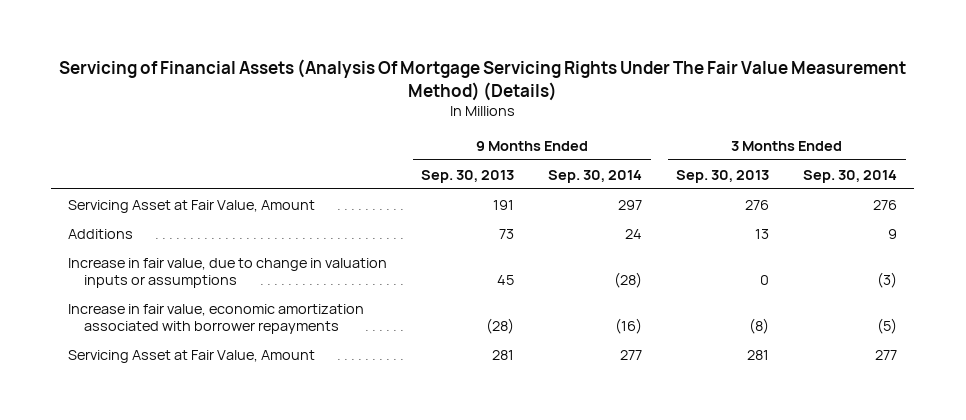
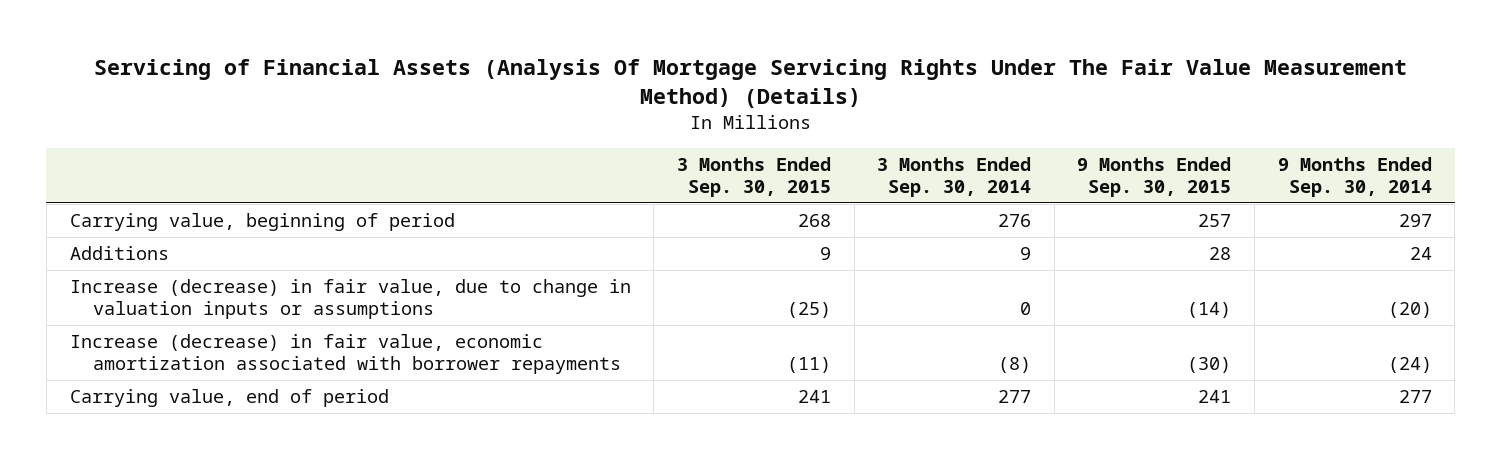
[421,169,515,183] Sep. 30, 2013 -> none
[676,169,770,183] Sep. 30, 2013 -> none
none -> [676,157,831,198] 3 Months Ended Sep. 30, 2015
none -> [1077,157,1232,198] 9 Months Ended Sep. 30, 2015
[68,199,316,213] Servicing Asset at Fair Value, Amount -> [69,213,455,232] Carrying value, beginning of period
[68,257,388,289] Increase in fair value, due to change in valuation inputs or assumptions -> [69,279,631,319] Increase (decrease) in fair value, due to change in valuation inputs or assumptions
[614,272,643,289] (28) -> [1387,301,1432,318] (20)
[877,272,898,289] (3) -> [1020,301,1032,315] 0
[68,303,365,335] Increase in fair value, economic amortization associated with borrower repayments -> [69,334,621,374] Increase (decrease) in fair value, economic amortization associated with borrower repayments
[615,318,643,335] (16) -> [1387,356,1432,373] (24)
[877,318,898,335] (5) -> [998,356,1032,373] (8)
[68,349,316,363] Servicing Asset at Fair Value, Amount -> [69,389,389,408] Carrying value, end of period

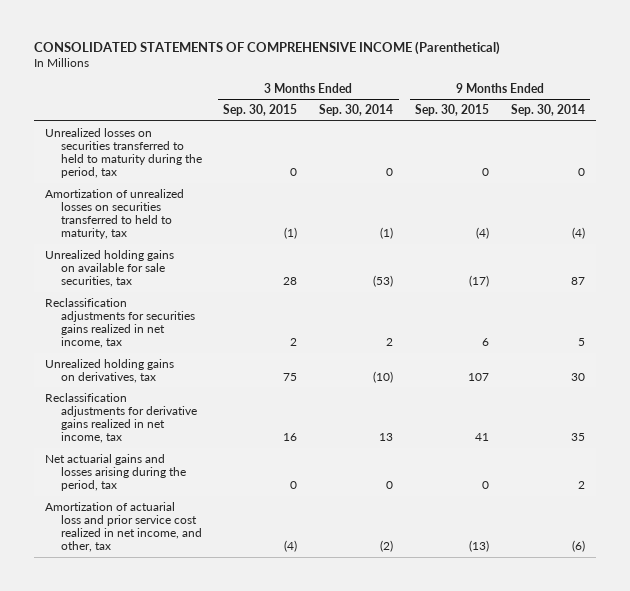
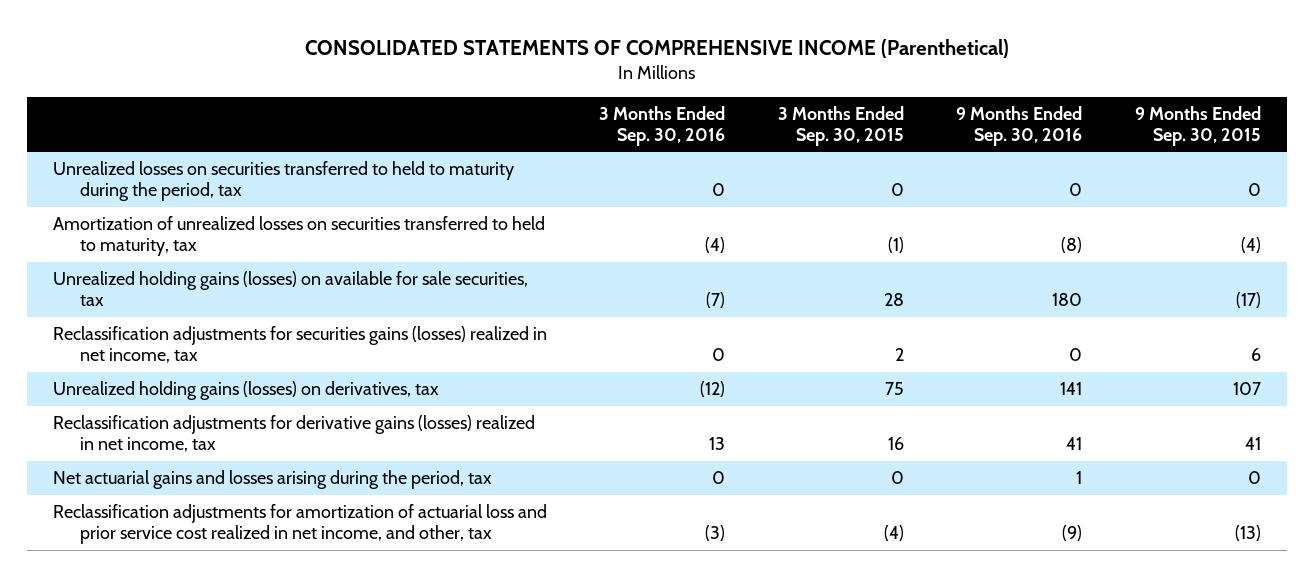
[319,104,394,117] Sep. 30, 2014 -> none
[510,104,585,117] Sep. 30, 2014 -> none
none -> [599,106,726,146] 3 Months Ended Sep. 30, 2016
none -> [956,106,1083,146] 9 Months Ended Sep. 30, 2016
[45,249,175,288] Unrealized holding gains on available for sale securities, tax -> [53,271,529,306] Unrealized holding gains (losses) on available for sale securities, tax
[45,297,195,349] Reclassification adjustments for securities gains realized in net income, tax -> [53,326,548,363] Reclassification adjustments for securities gains (losses) realized in net income, tax
[45,358,175,383] Unrealized holding gains on derivatives, tax -> [53,381,440,401] Unrealized holding gains (losses) on derivatives, tax
[45,392,197,444] Reclassification adjustments for derivative gains realized in net income, tax -> [53,415,536,452] Reclassification adjustments for derivative gains (losses) realized in net income, tax
[45,501,202,553] Amortization of actuarial loss and prior service cost realized in net income, and other, tax -> [53,504,548,544] Reclassification adjustments for amortization of actuarial loss and prior service cost realized in net income, and other, tax

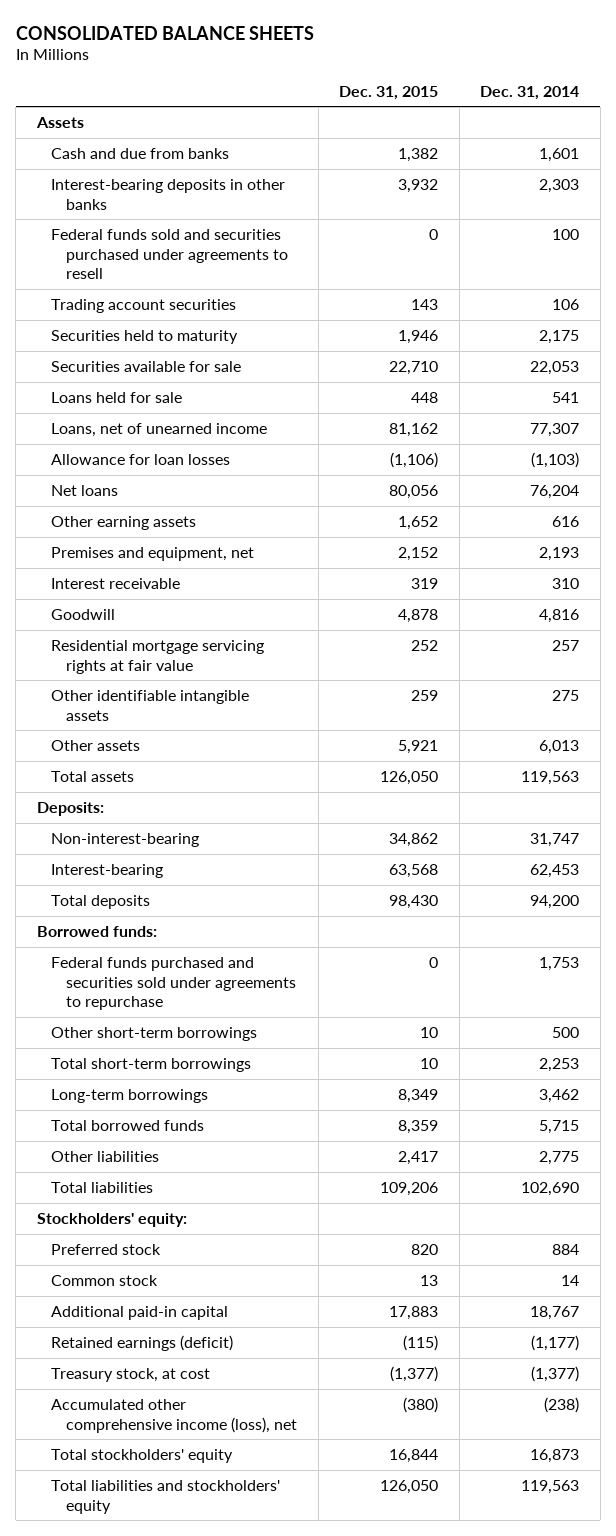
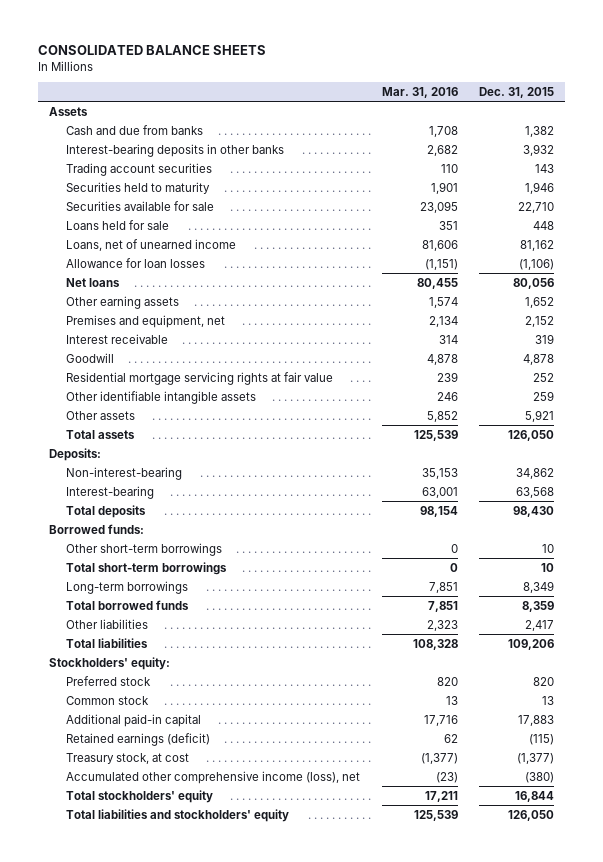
[480,85,580,100] Dec. 31, 2014 -> none
none -> [381,86,458,98] Mar. 31, 2016
[51,228,289,280] Federal funds sold and securities purchased under agreements to resell -> none
[51,956,297,1011] Federal funds purchased and securities sold under agreements to repurchase -> none

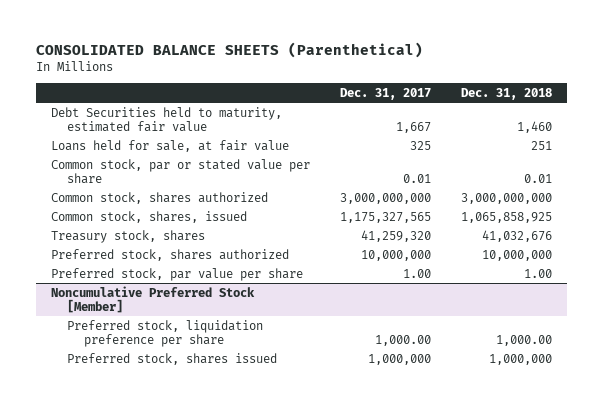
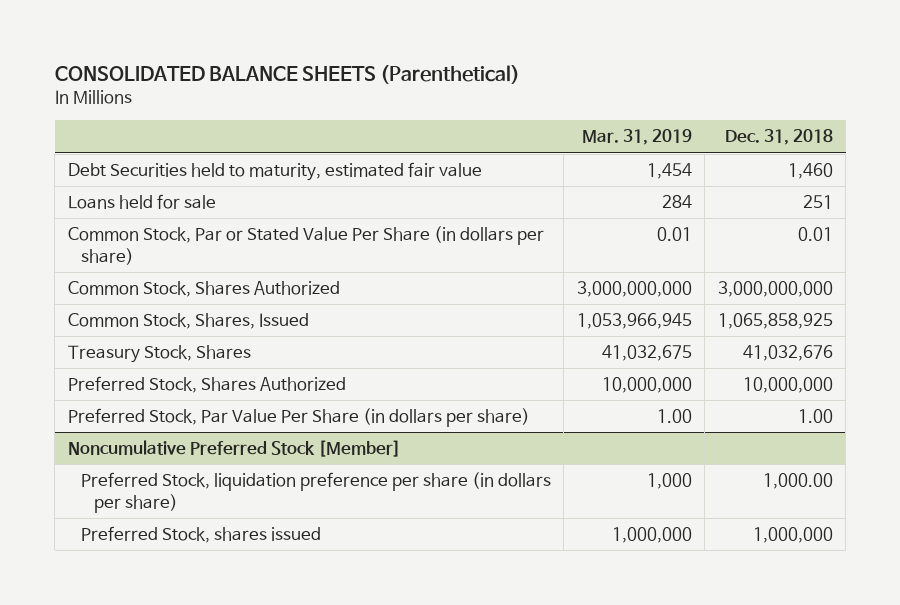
[340,87,432,100] Dec. 31, 2017 -> none
none -> [581,129,692,146] Mar. 31, 2019
[51,139,290,152] Loans held for sale, at fair value -> [67,194,216,210] Loans held for sale
[51,158,311,184] Common stock, par or stated value per share -> [67,226,544,265] Common Stock, Par or Stated Value Per Share (in dollars per share)
[51,191,269,204] Common stock, shares authorized -> [67,281,340,298] Common Stock, Shares Authorized
[51,210,248,223] Common stock, shares, issued -> [67,313,309,330] Common Stock, Shares, Issued
[51,229,206,243] Treasury stock, shares -> [67,345,251,364] Treasury Stock, Shares
[51,248,290,261] Preferred stock, shares authorized -> [67,376,346,394] Preferred Stock, Shares Authorized
[51,267,304,281] Preferred stock, par value per share -> [67,408,530,428] Preferred Stock, Par Value Per Share (in dollars per share)
[67,319,264,347] Preferred stock, liquidation preference per share -> [80,472,551,513] Preferred Stock, liquidation preference per share (in dollars per share)
[67,352,278,365] Preferred stock, shares issued -> [80,526,321,544] Preferred Stock, shares issued

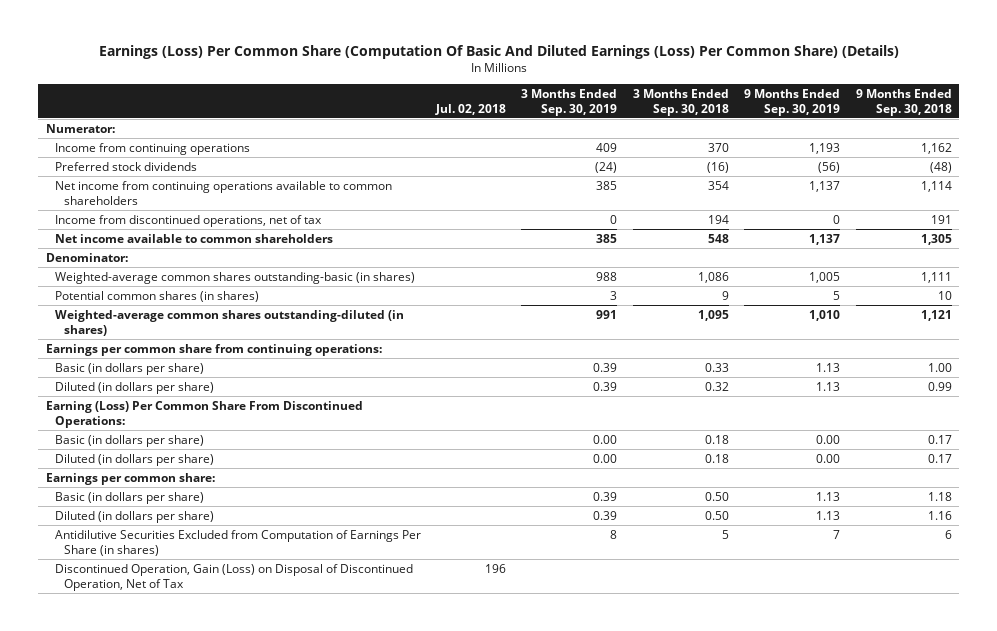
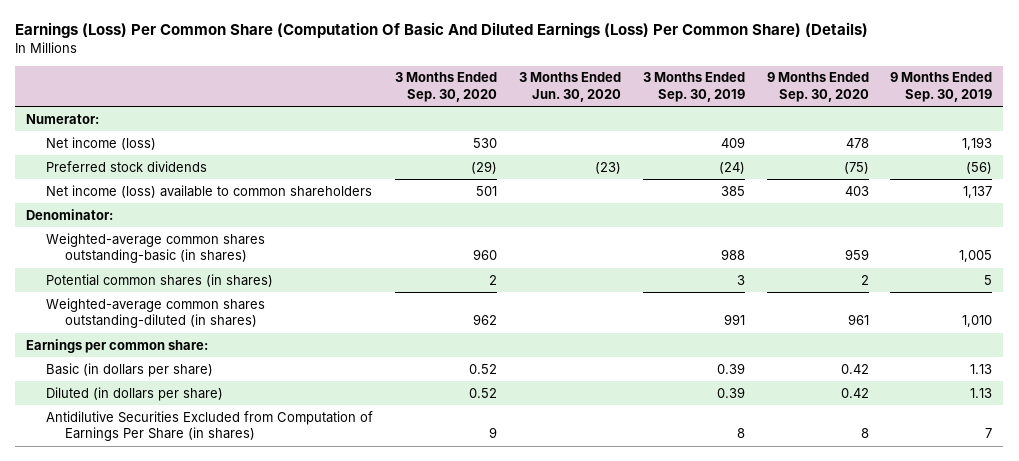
[435,103,507,115] Jul. 02, 2018 -> none
[632,88,729,116] 3 Months Ended Sep. 30, 2018 -> none
[855,88,952,116] 9 Months Ended Sep. 30, 2018 -> none
none -> [394,72,497,103] 3 Months Ended Sep. 30, 2020
none -> [518,72,621,103] 3 Months Ended Jun. 30, 2020
none -> [766,72,869,103] 9 Months Ended Sep. 30, 2020
[54,142,250,155] Income from continuing operations -> [45,136,156,150] Net income (loss)
[54,180,392,205] Net income from continuing operations available to common shareholders -> none
[54,214,322,227] Income from discontinued operations, net of tax -> none
[54,233,333,243] Net income available to common shareholders -> [45,184,372,198] Net income (loss) available to common shareholders
[45,343,382,356] Earnings per common share from continuing operations: -> none
[54,362,204,375] Basic (in dollars per share) -> none
[54,381,214,394] Diluted (in dollars per share) -> none
[45,400,363,428] Earning (Loss) Per Common Share From Discontinued Operations: -> none
[54,434,204,447] Basic (in dollars per share) -> none
[54,453,214,466] Diluted (in dollars per share) -> none
[54,563,413,591] Discontinued Operation, Gain (Loss) on Disposal of Discontinued Operation, Net of Tax -> none

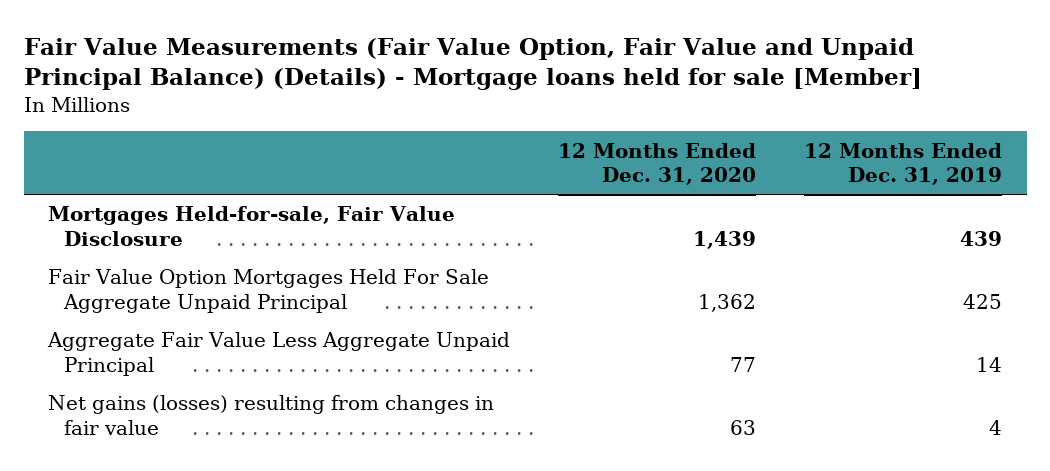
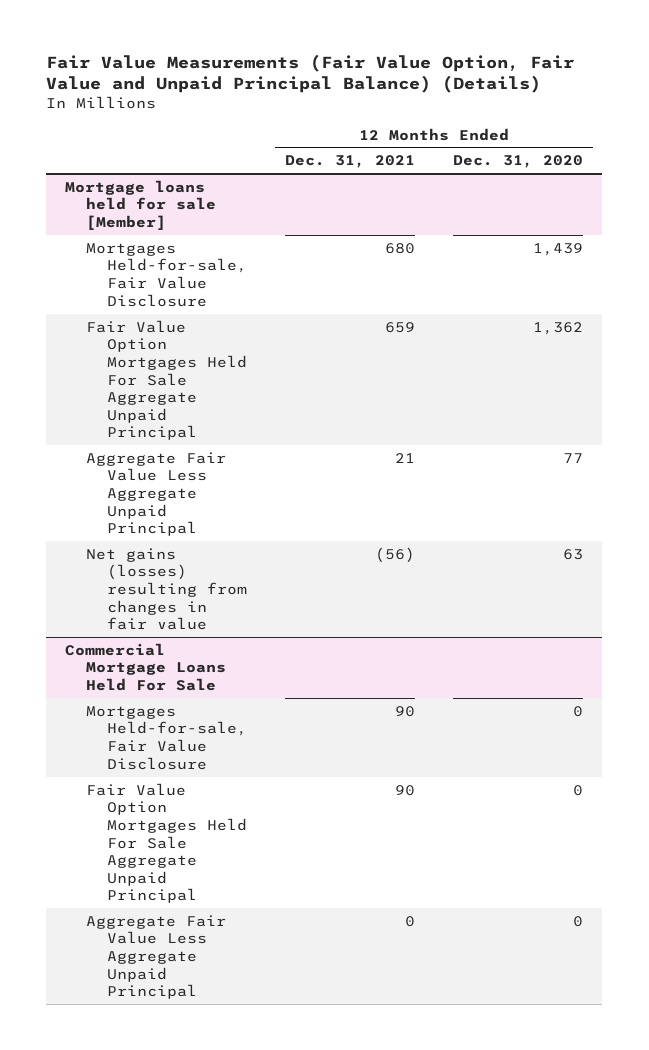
[23,37,922,91] Fair Value Measurements (Fair Value Option, Fair Value and Unpaid Principal Balance) (Details) - Mortgage loans held for sale [Member] -> [46,53,575,94] Fair Value Measurements (Fair Value Option, Fair Value and Unpaid Principal Balance) (Details)
[804,142,1003,186] 12 Months Ended Dec. 31, 2019 -> none
none -> [284,155,415,169] Dec. 31, 2021
none -> [65,179,216,230] Mortgage loans held for sale [Member]
none -> [65,642,226,691] Commercial Mortgage Loans Held For Sale
none -> [85,705,247,770] Mortgages Held-for-sale, Fair Value Disclosure
none -> [85,782,247,904] Fair Value Option Mortgages Held For Sale Aggregate Unpaid Principal
none -> [85,914,226,1000] Aggregate Fair Value Less Aggregate Unpaid Principal

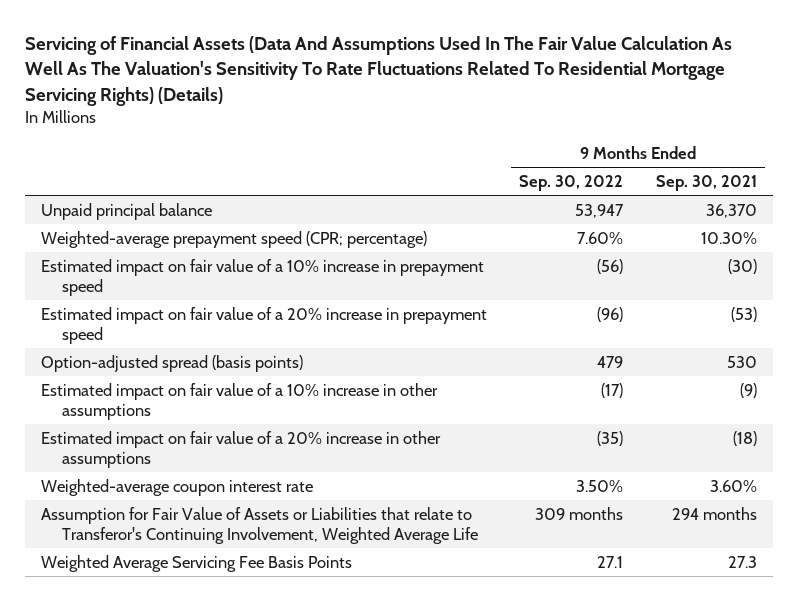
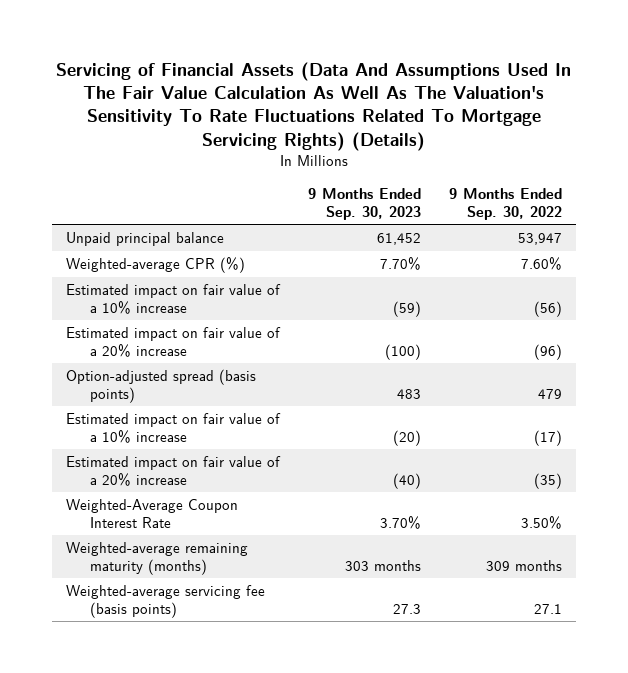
[24,36,732,106] Servicing of Financial Assets (Data And Assumptions Used In The Fair Value Calculation As Well As The Valuation's Sensitivity To Rate Fluctuations Related To Residential Mortgage Servicing Rights) (Details) -> [55,61,571,151] Servicing of Financial Assets (Data And Assumptions Used In The Fair Value Calculation As Well As The Valuation's Sensitivity To Rate Fluctuations Related To Mortgage Servicing Rights) (Details)
[655,174,757,191] Sep. 30, 2021 -> none
none -> [307,188,421,220] 9 Months Ended Sep. 30, 2023
[41,230,428,248] Weighted-average prepayment speed (CPR; percentage) -> [66,257,246,274] Weighted-average CPR (%)
[41,258,485,296] Estimated impact on fair value of a 10% increase in prepayment speed -> [66,284,282,314] Estimated impact on fair value of a 10% increase
[41,306,488,344] Estimated impact on fair value of a 20% increase in prepayment speed -> [66,327,282,357] Estimated impact on fair value of a 20% increase
[41,382,439,420] Estimated impact on fair value of a 10% increase in other assumptions -> [66,413,282,443] Estimated impact on fair value of a 10% increase
[41,430,442,468] Estimated impact on fair value of a 20% increase in other assumptions -> [66,456,282,486] Estimated impact on fair value of a 20% increase
[41,478,314,496] Weighted-average coupon interest rate -> [66,499,239,528] Weighted-Average Coupon Interest Rate
[41,506,478,544] Assumption for Fair Value of Assets or Liabilities that relate to Transferor's Continuing Involvement, Weighted Average Life -> [66,542,249,575] Weighted-average remaining maturity (months)
[41,554,353,572] Weighted Average Servicing Fee Basis Points -> [66,585,266,618] Weighted-average servicing fee (basis points)

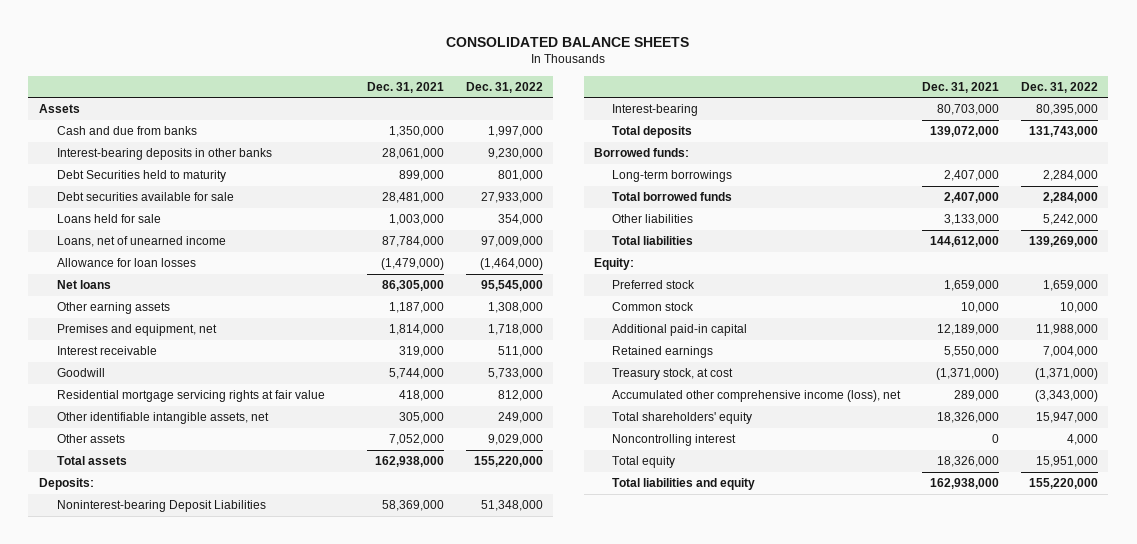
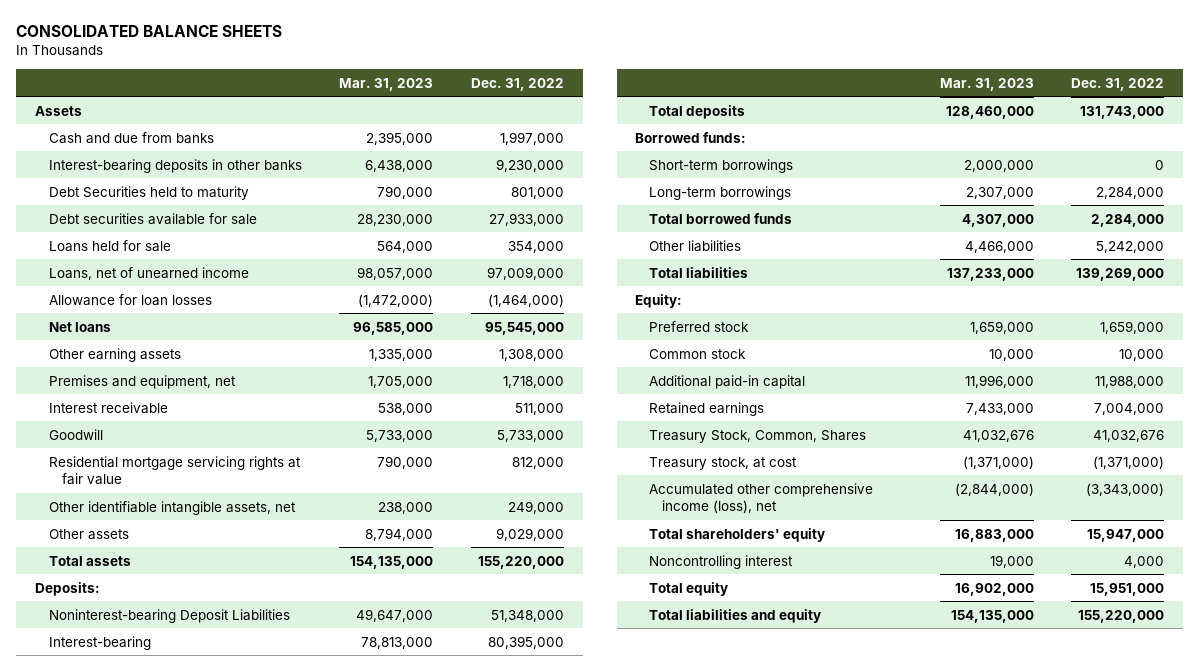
[366,81,444,93] Dec. 31, 2021 -> none
none -> [339,77,434,91] Mar. 31, 2023
none -> [648,158,793,173] Short-term borrowings
none -> [648,429,866,443] Treasury Stock, Common, Shares

